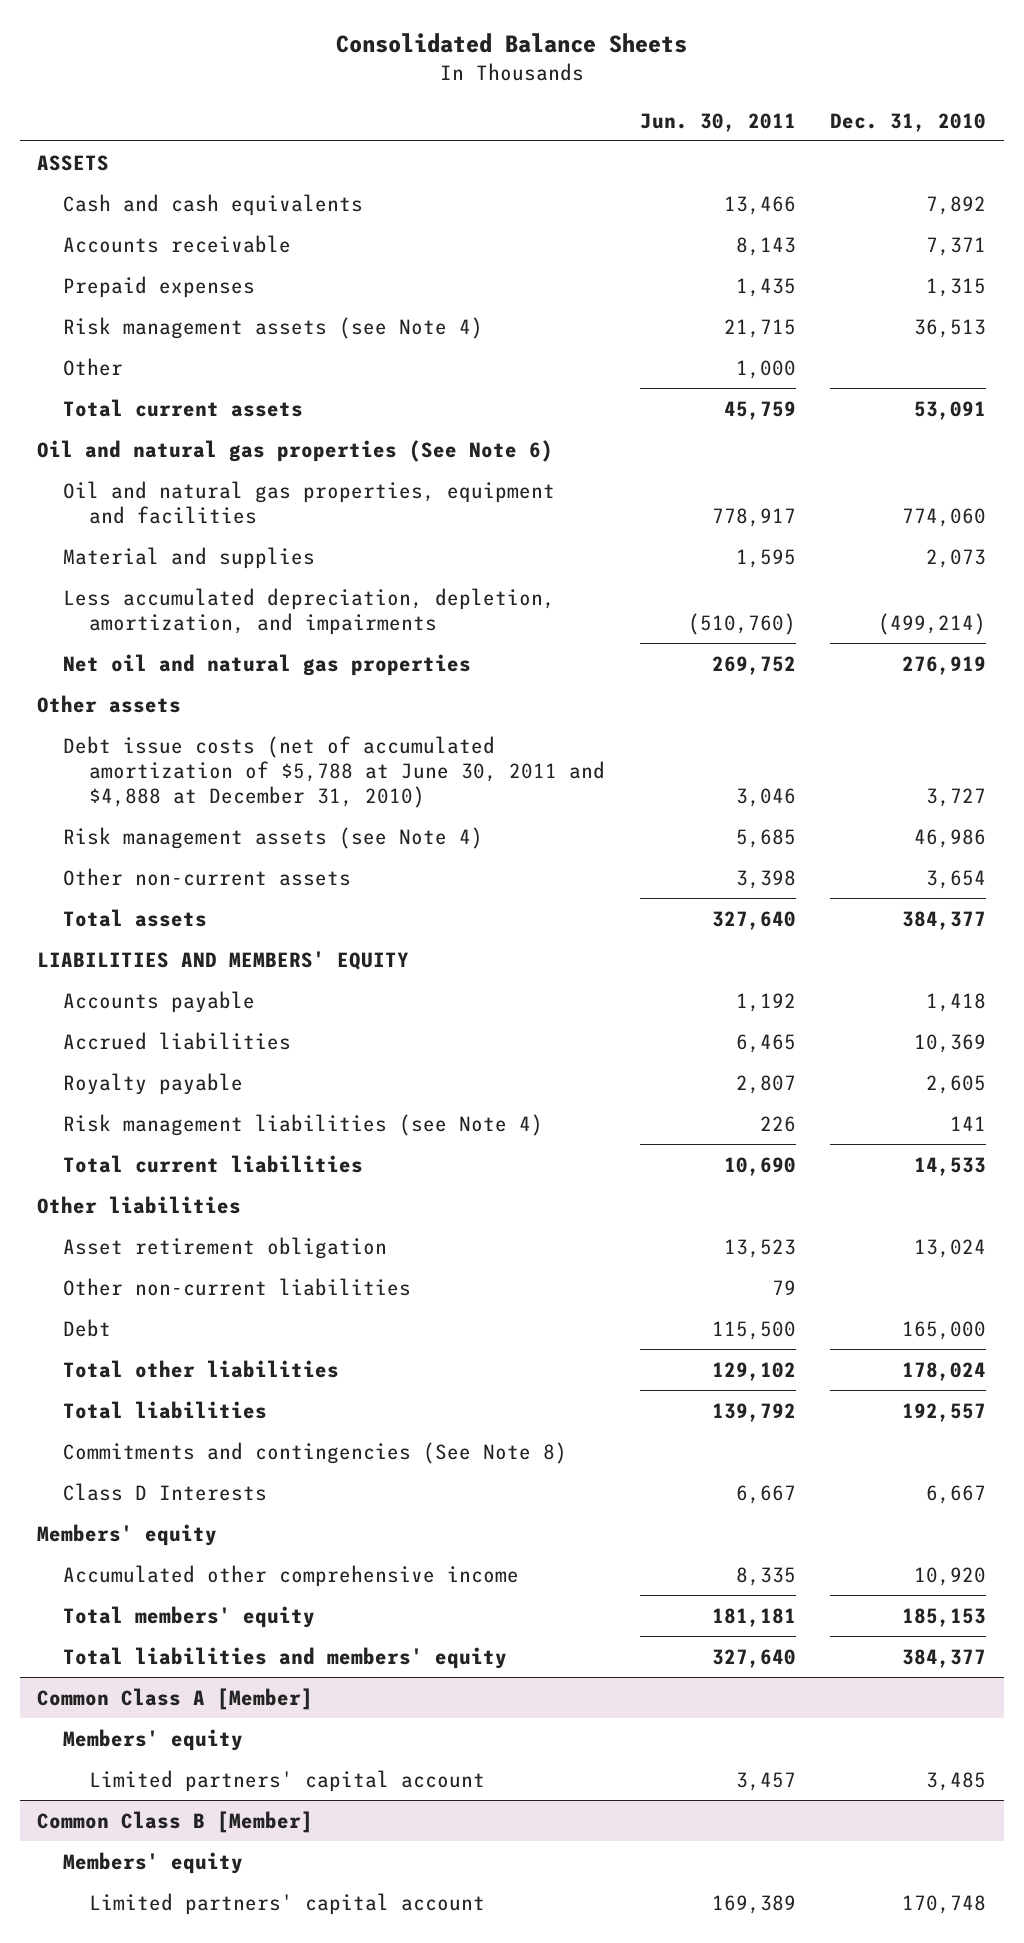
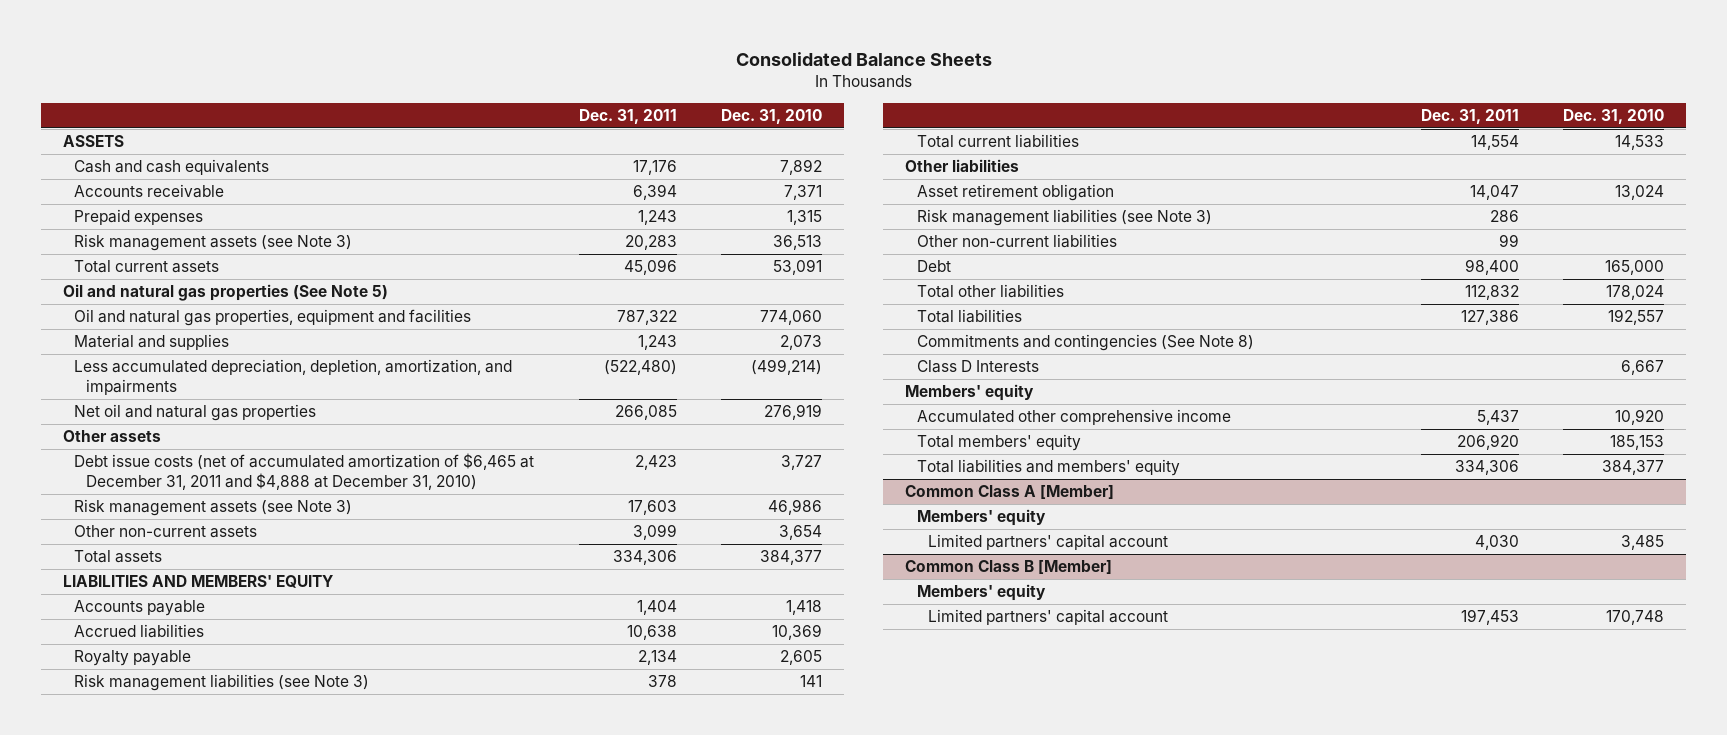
[639,112,796,132] Jun. 30, 2011 -> none
none -> [578,108,677,124] Dec. 31, 2011
[63,357,124,376] Other -> none
[63,316,484,339] Risk management assets (see Note 4) -> [74,234,353,252] Risk management assets (see Note 3)
[37,439,554,462] Oil and natural gas properties (See Note 6) -> [63,284,389,302] Oil and natural gas properties (See Note 5)
[63,735,605,809] Debt issue costs (net of accumulated amortization of $5,788 at June 30, 2011 and $4,888 at December 31, 2010) -> [74,453,535,490] Debt issue costs (net of accumulated amortization of $6,465 at December 31, 2011 and $4,888 at December 31, 2010)
[63,826,484,849] Risk management assets (see Note 4) -> [74,499,353,517] Risk management assets (see Note 3)
[63,1113,544,1136] Risk management liabilities (see Note 4) -> [74,674,370,692] Risk management liabilities (see Note 3)
none -> [916,209,1212,227] Risk management liabilities (see Note 3)

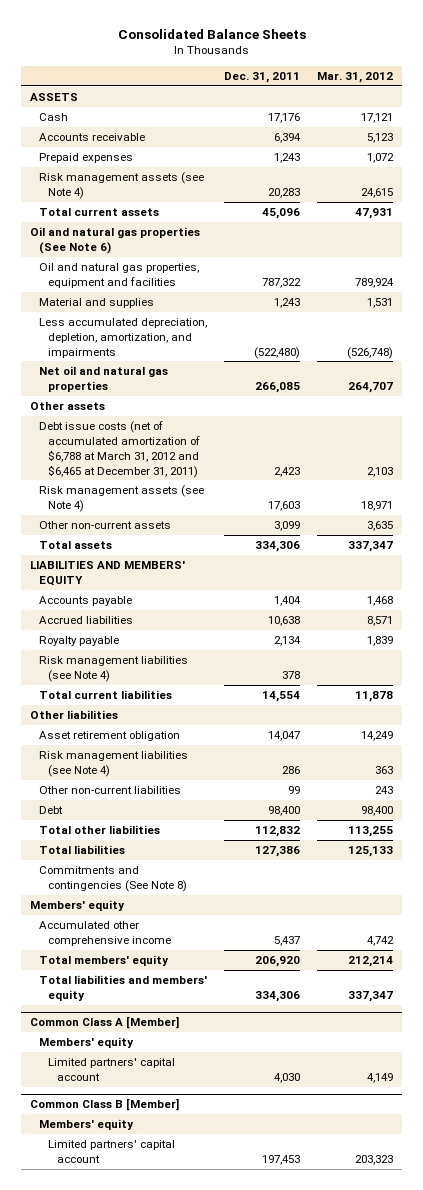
[720,108,822,124] Dec. 31, 2010 -> none
none -> [317,71,394,83] Mar. 31, 2012
[74,159,270,176] Cash and cash equivalents -> [38,112,68,121] Cash
[74,234,353,252] Risk management assets (see Note 3) -> [38,171,204,199] Risk management assets (see Note 4)
[63,284,389,302] Oil and natural gas properties (See Note 5) -> [29,226,200,254] Oil and natural gas properties (See Note 6)
[74,453,535,490] Debt issue costs (net of accumulated amortization of $6,465 at December 31, 2011 and $4,888 at December 31, 2010) -> [38,420,201,478] Debt issue costs (net of accumulated amortization of $6,788 at March 31, 2012 and $6,465 at December 31, 2011)
[74,499,353,517] Risk management assets (see Note 3) -> [38,484,204,512] Risk management assets (see Note 4)
[74,674,370,692] Risk management liabilities (see Note 3) -> [38,655,188,682] Risk management liabilities (see Note 4)
[916,209,1212,227] Risk management liabilities (see Note 3) -> [38,750,188,777] Risk management liabilities (see Note 4)
[916,360,1039,374] Class D Interests -> none

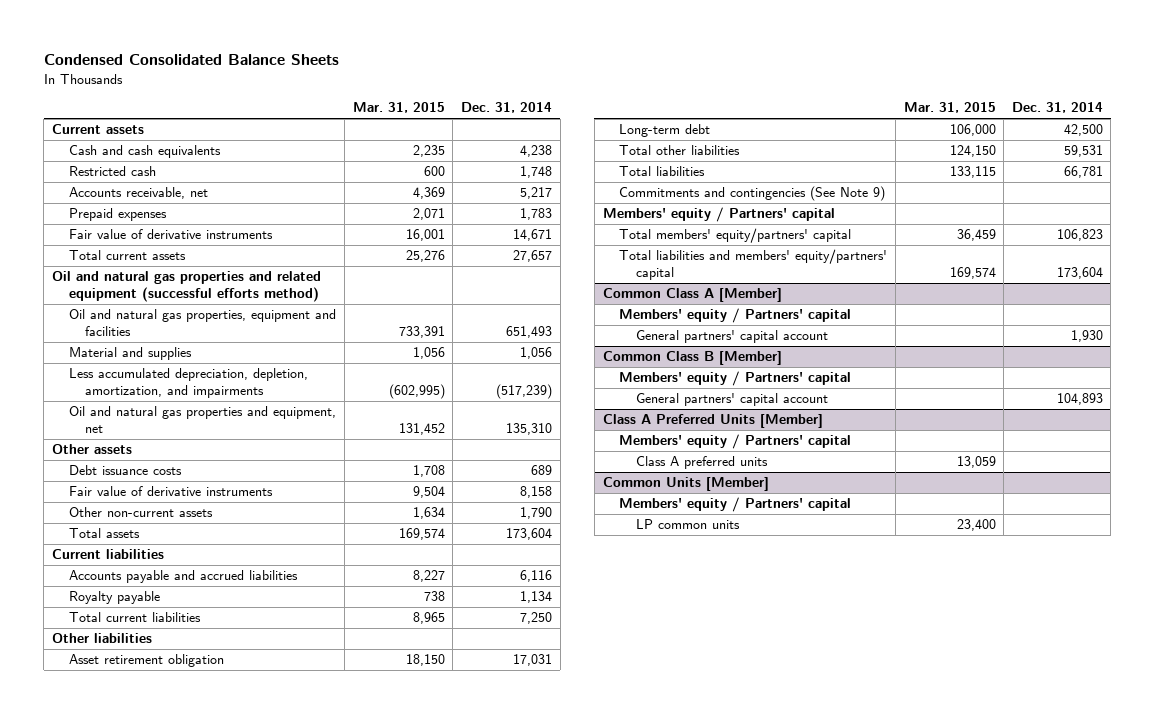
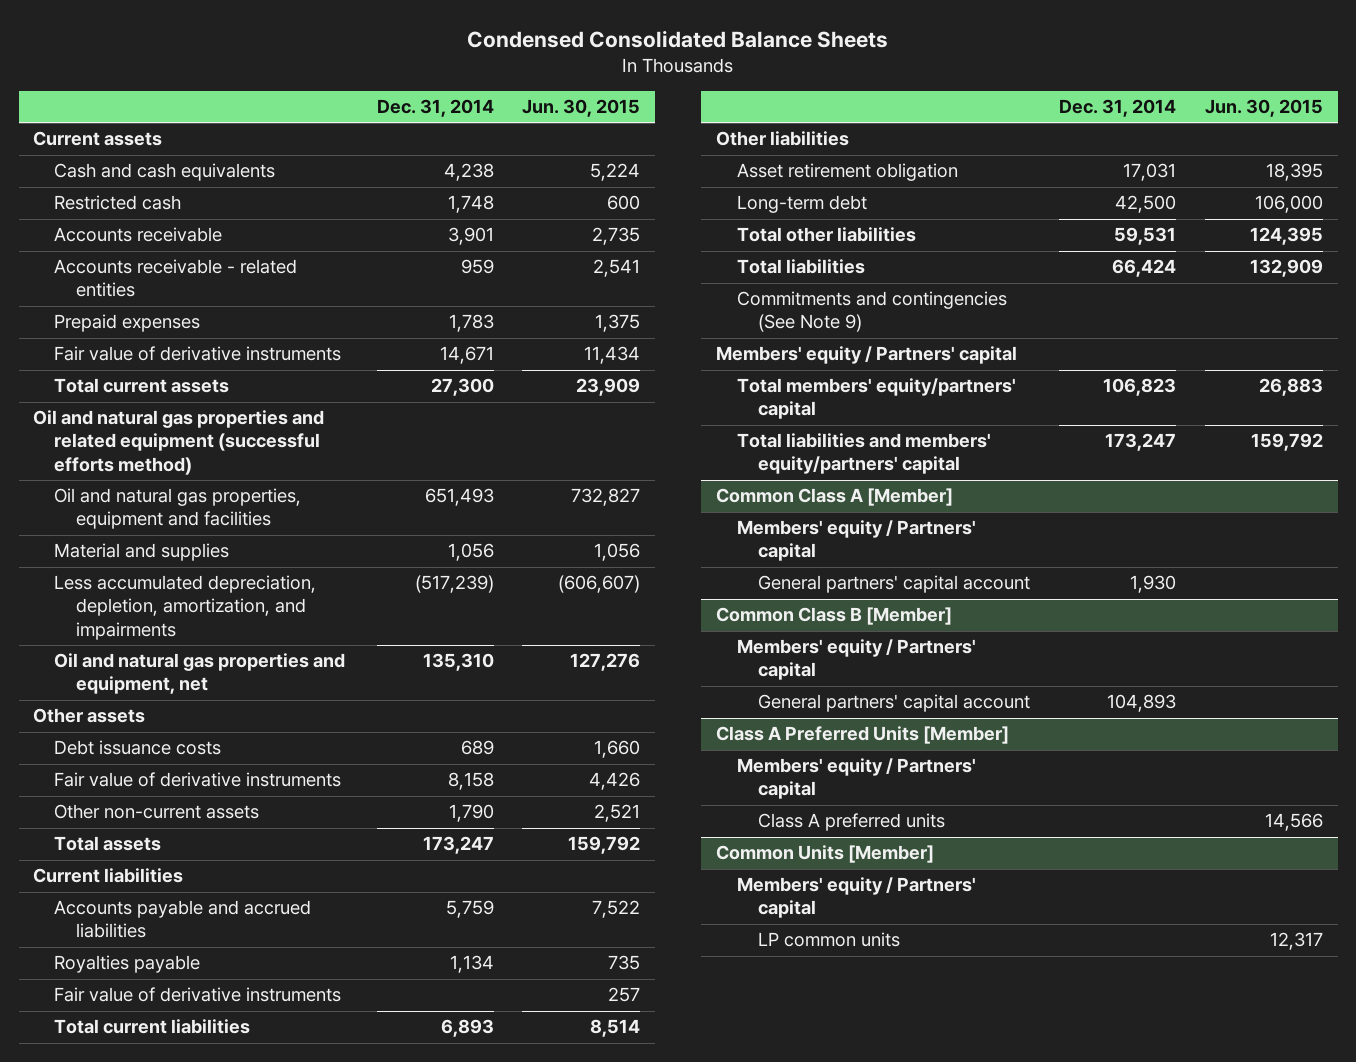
[352,102,445,114] Mar. 31, 2015 -> none
none -> [522,99,641,118] Jun. 30, 2015
[68,187,208,200] Accounts receivable, net -> [54,227,223,243] Accounts receivable
[520,187,553,200] 5,217 -> [447,227,494,246] 3,901
none -> [54,259,298,298] Accounts receivable - related entities
[513,250,553,263] 27,657 -> [430,378,494,397] 27,300
[506,528,553,541] 173,604 -> [422,836,494,855] 173,247
[520,570,553,583] 6,116 -> [445,900,494,919] 5,759
[68,591,160,605] Royalty payable -> [54,955,201,974] Royalties payable
none -> [54,987,342,1003] Fair value of derivative instruments
[520,612,553,625] 7,250 -> [440,1019,494,1038] 6,893
[1063,166,1103,179] 66,781 -> [1112,259,1177,278] 66,424
[1056,267,1103,280] 173,604 -> [1105,433,1177,452] 173,247

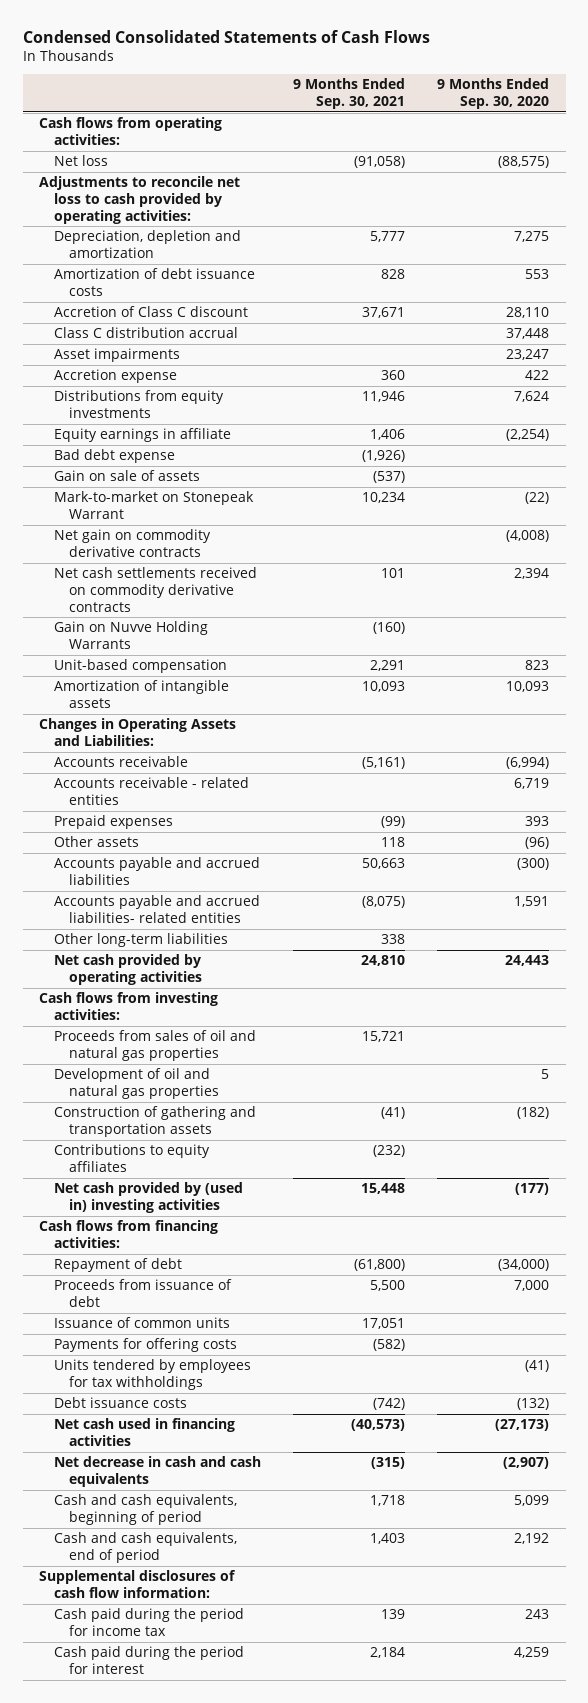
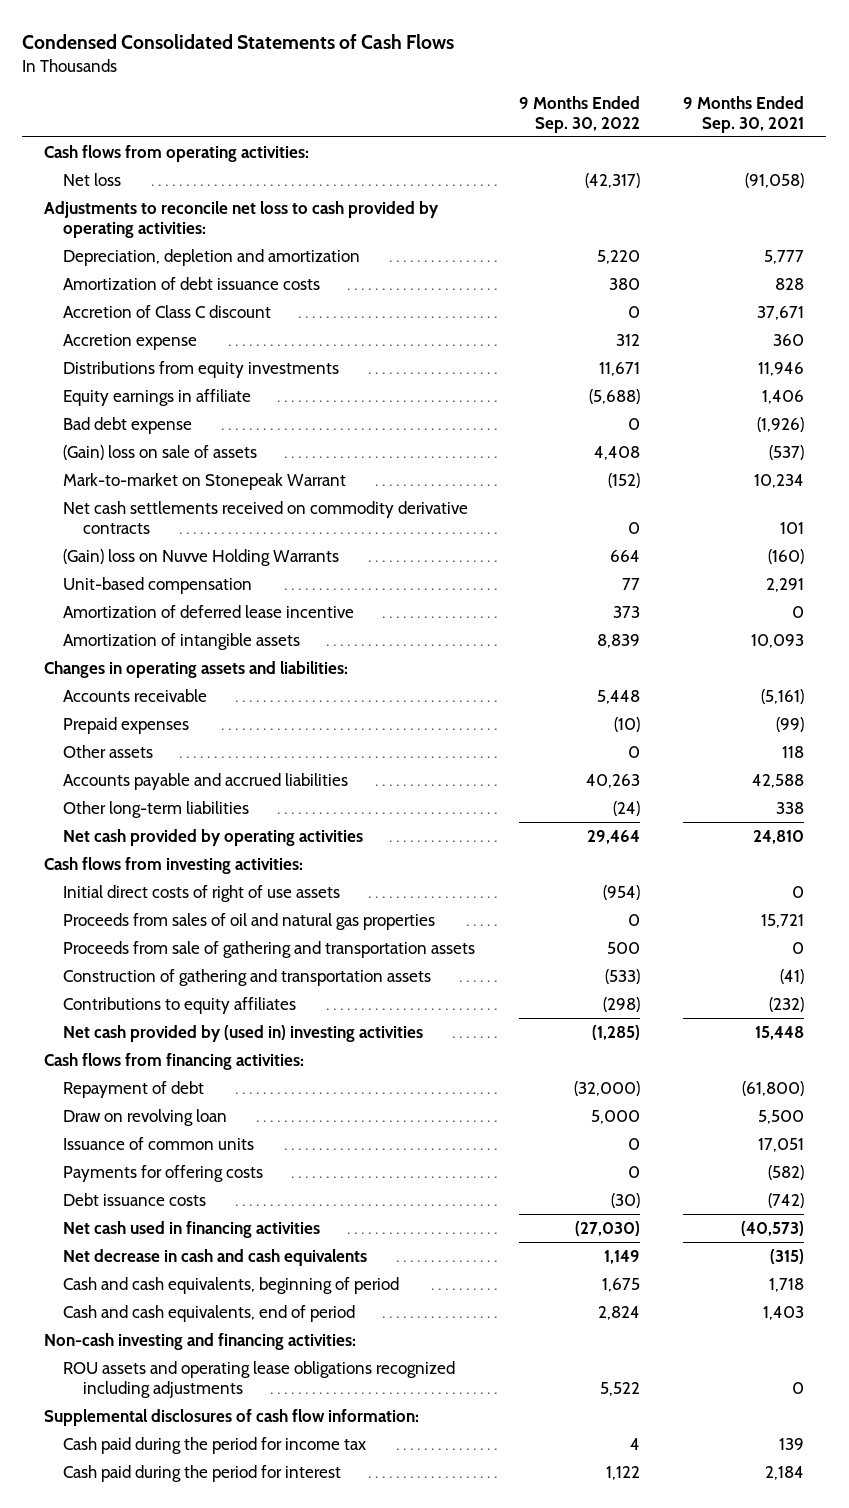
[437,78,550,110] 9 Months Ended Sep. 30, 2020 -> none
none -> [518,95,640,134] 9 Months Ended Sep. 30, 2022
[53,327,238,339] Class C distribution accrual -> none
[53,348,180,363] Asset impairments -> none
[53,470,200,482] Gain on sale of assets -> [63,444,258,460] (Gain) loss on sale of assets
[53,529,211,557] Net gain on commodity derivative contracts -> none
[53,621,208,649] Gain on Nuvve Holding Warrants -> [63,548,340,566] (Gain) loss on Nuvve Holding Warrants
none -> [63,604,355,618] Amortization of deferred lease incentive
[38,718,236,746] Changes in Operating Assets and Liabilities: -> [44,660,349,678] Changes in operating assets and liabilities:
[53,777,249,805] Accounts receivable - related entities -> none
[53,895,260,923] Accounts payable and accrued liabilities- related entities -> none
[362,858,406,870] 50,663 -> [752,773,805,788] 42,588
none -> [63,884,341,902] Initial direct costs of right of use assets
[53,1068,220,1099] Development of oil and natural gas properties -> none
none -> [63,940,476,958] Proceeds from sale of gathering and transportation assets
[53,1279,232,1307] Proceeds from issuance of debt -> [63,1108,228,1126] Draw on revolving loan
[53,1359,251,1390] Units tendered by employees for tax withholdings -> none
none -> [44,1332,357,1350] Non-cash investing and financing activities:
none -> [63,1360,456,1399] ROU assets and operating lease obligations recognized including adjustments

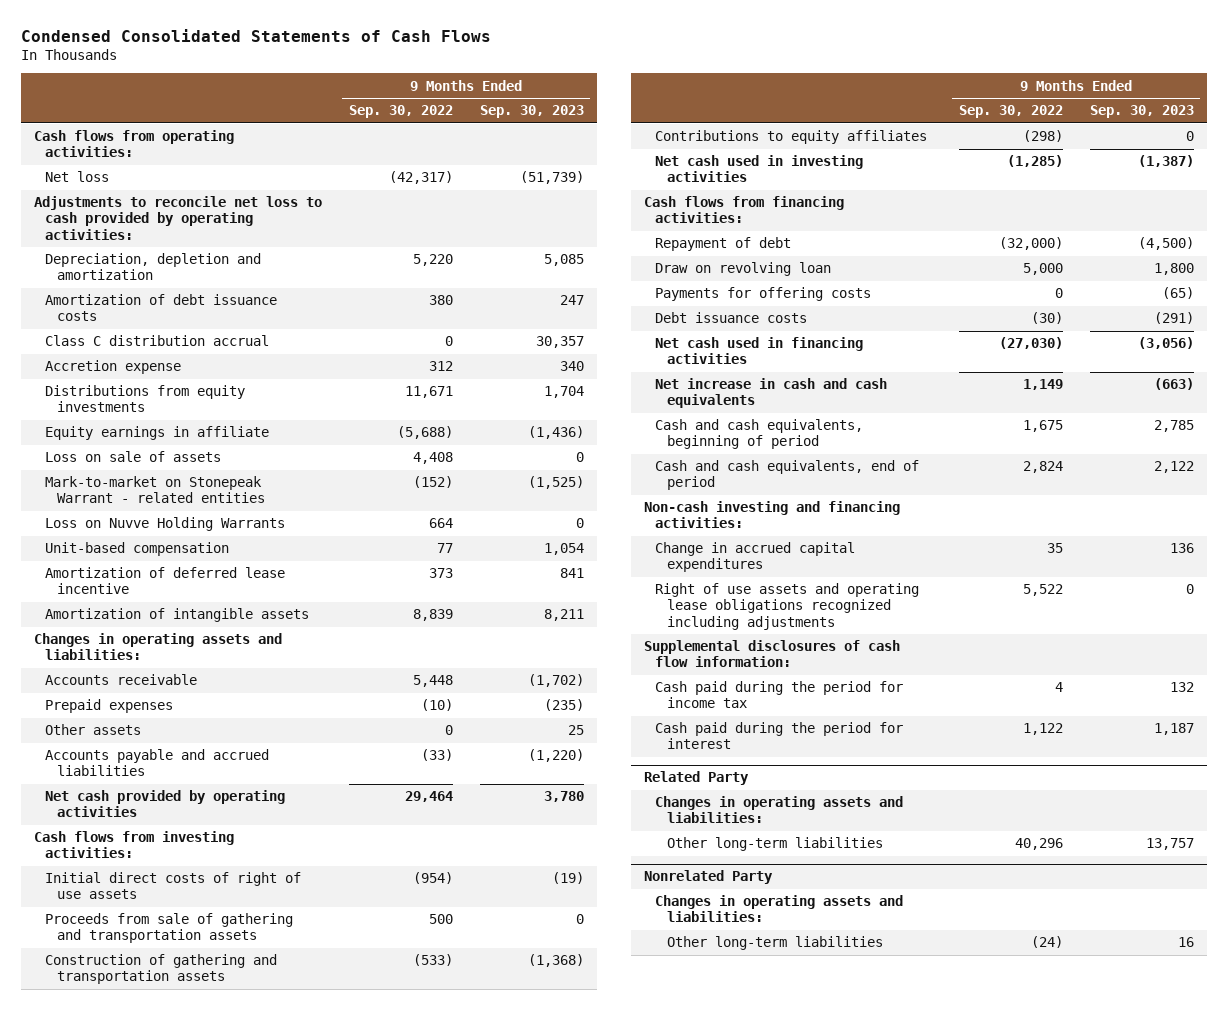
[683,95,805,134] 9 Months Ended Sep. 30, 2021 -> none
none -> [479,105,584,119] Sep. 30, 2023
[63,304,272,318] Accretion of Class C discount -> none
none -> [45,335,270,347] Class C distribution accrual
[63,416,193,434] Bad debt expense -> none
[63,500,469,535] Net cash settlements received on commodity derivative contracts -> none
[63,444,258,460] (Gain) loss on sale of assets -> [45,451,222,463] Loss on sale of assets
[63,472,347,490] Mark-to-market on Stonepeak Warrant -> [45,476,265,504] Mark-to-market on Stonepeak Warrant - related entities
[63,548,340,566] (Gain) loss on Nuvve Holding Warrants -> [45,517,286,532] Loss on Nuvve Holding Warrants
[63,800,250,818] Other long-term liabilities -> none
[585,773,640,788] 40,263 -> [420,749,453,762] (33)
[63,912,436,930] Proceeds from sales of oil and natural gas properties -> none
[63,1024,424,1042] Net cash provided by (used in) investing activities -> [655,155,864,183] Net cash used in investing activities
[63,1136,255,1150] Issuance of common units -> none
[63,1248,368,1266] Net decrease in cash and cash equivalents -> [655,378,888,409] Net increase in cash and cash equivalents
none -> [655,542,856,573] Change in accrued capital expenditures
[63,1360,456,1399] ROU assets and operating lease obligations recognized including adjustments -> [655,583,920,630] Right of use assets and operating lease obligations recognized including adjustments
none -> [644,771,750,786] Related Party
none -> [655,796,904,824] Changes in operating assets and liabilities:
none -> [666,837,883,852] Other long-term liabilities
none -> [644,870,774,885] Nonrelated Party
none -> [655,895,904,923] Changes in operating assets and liabilities:
none -> [666,936,883,951] Other long-term liabilities

